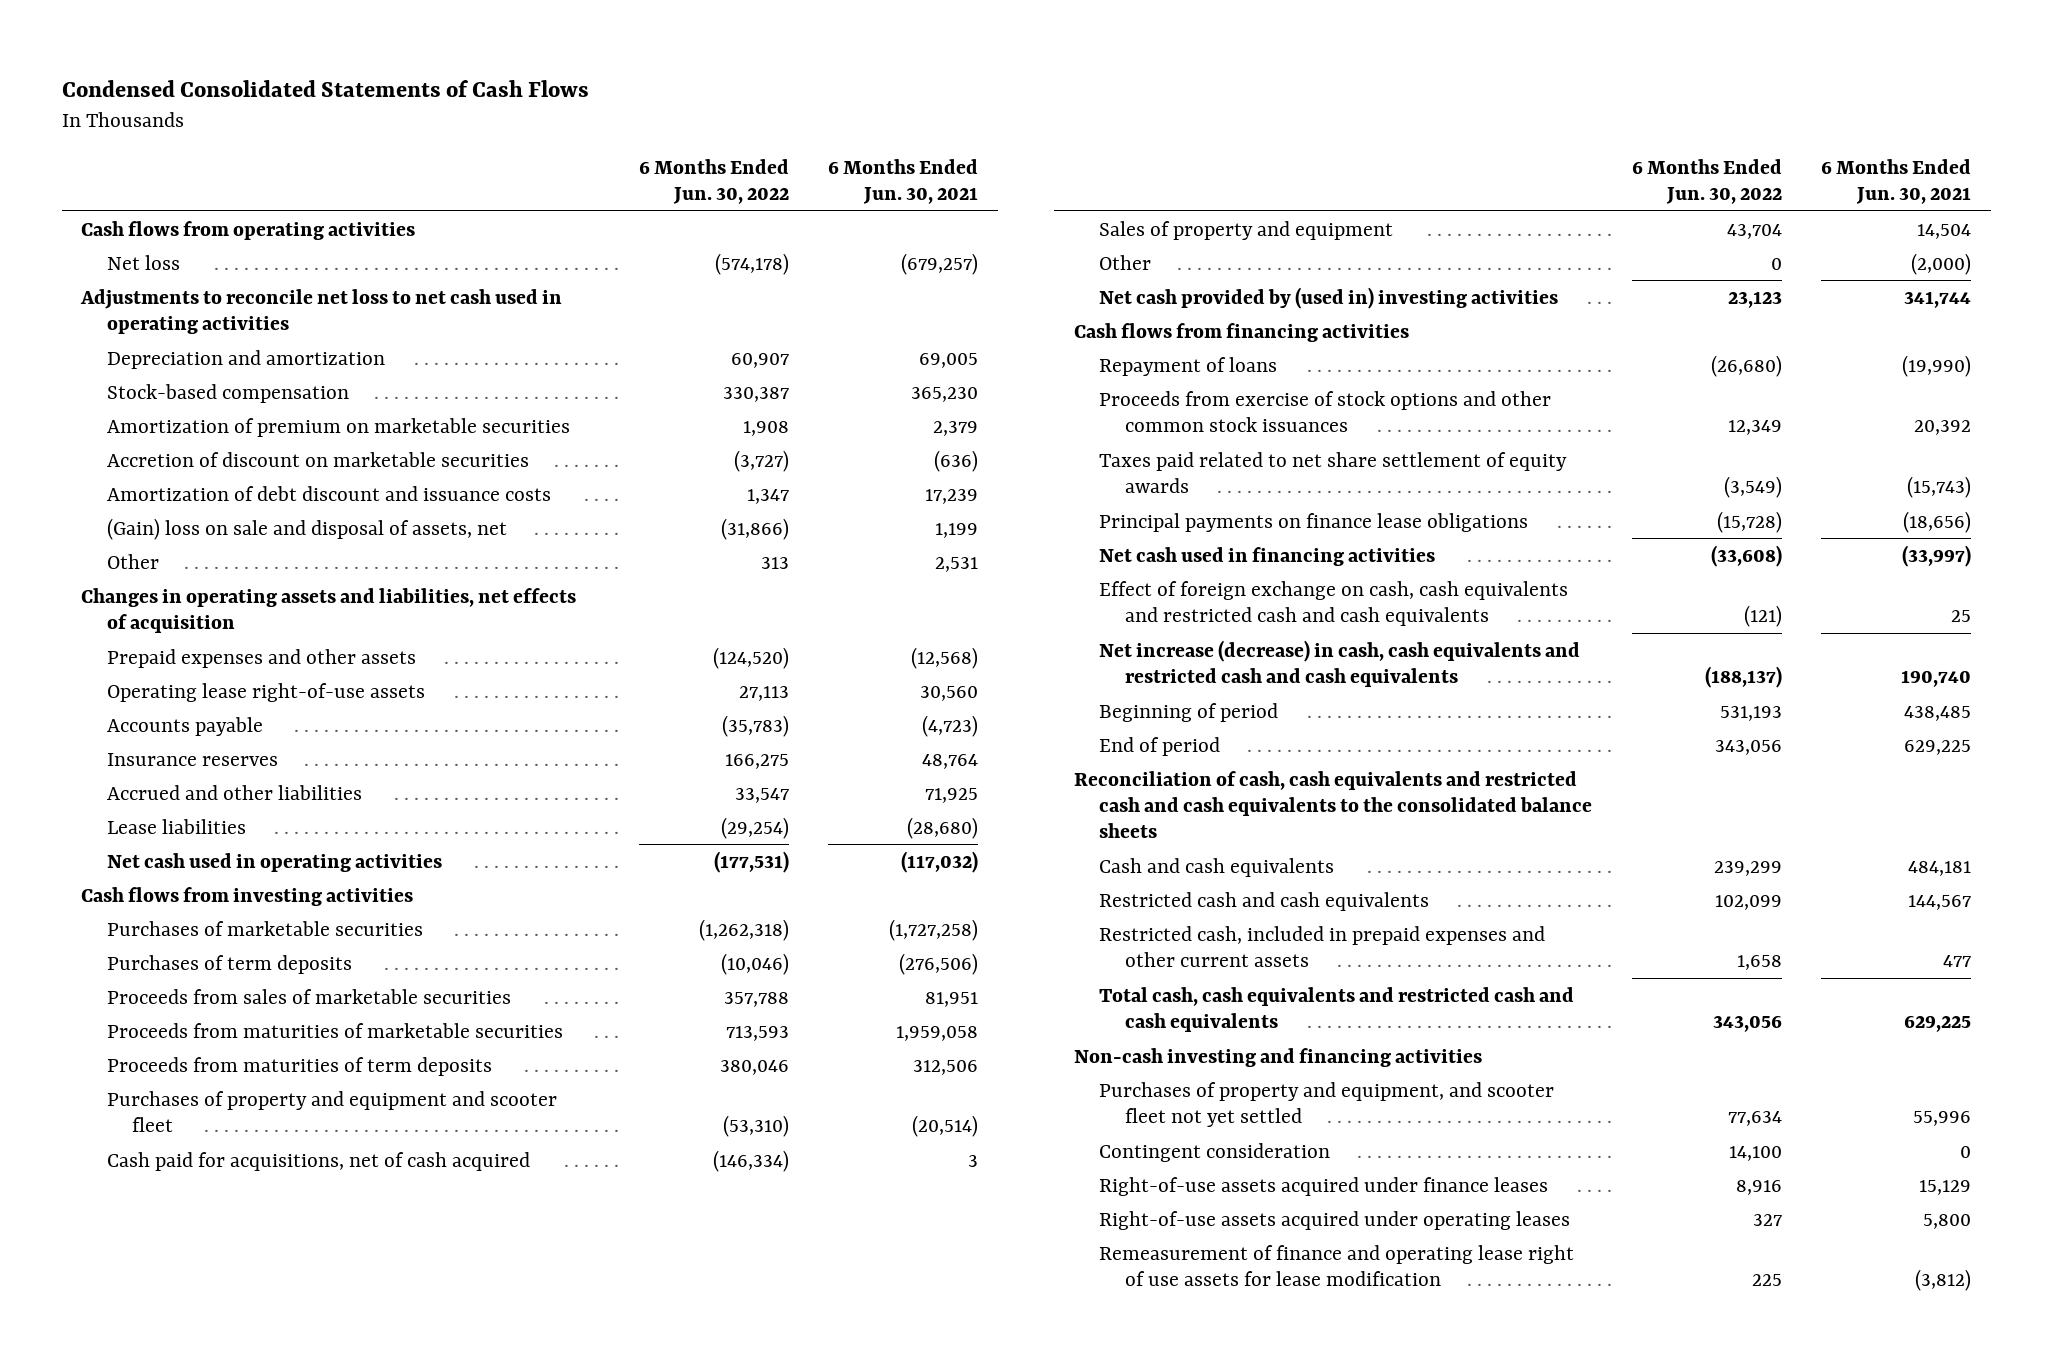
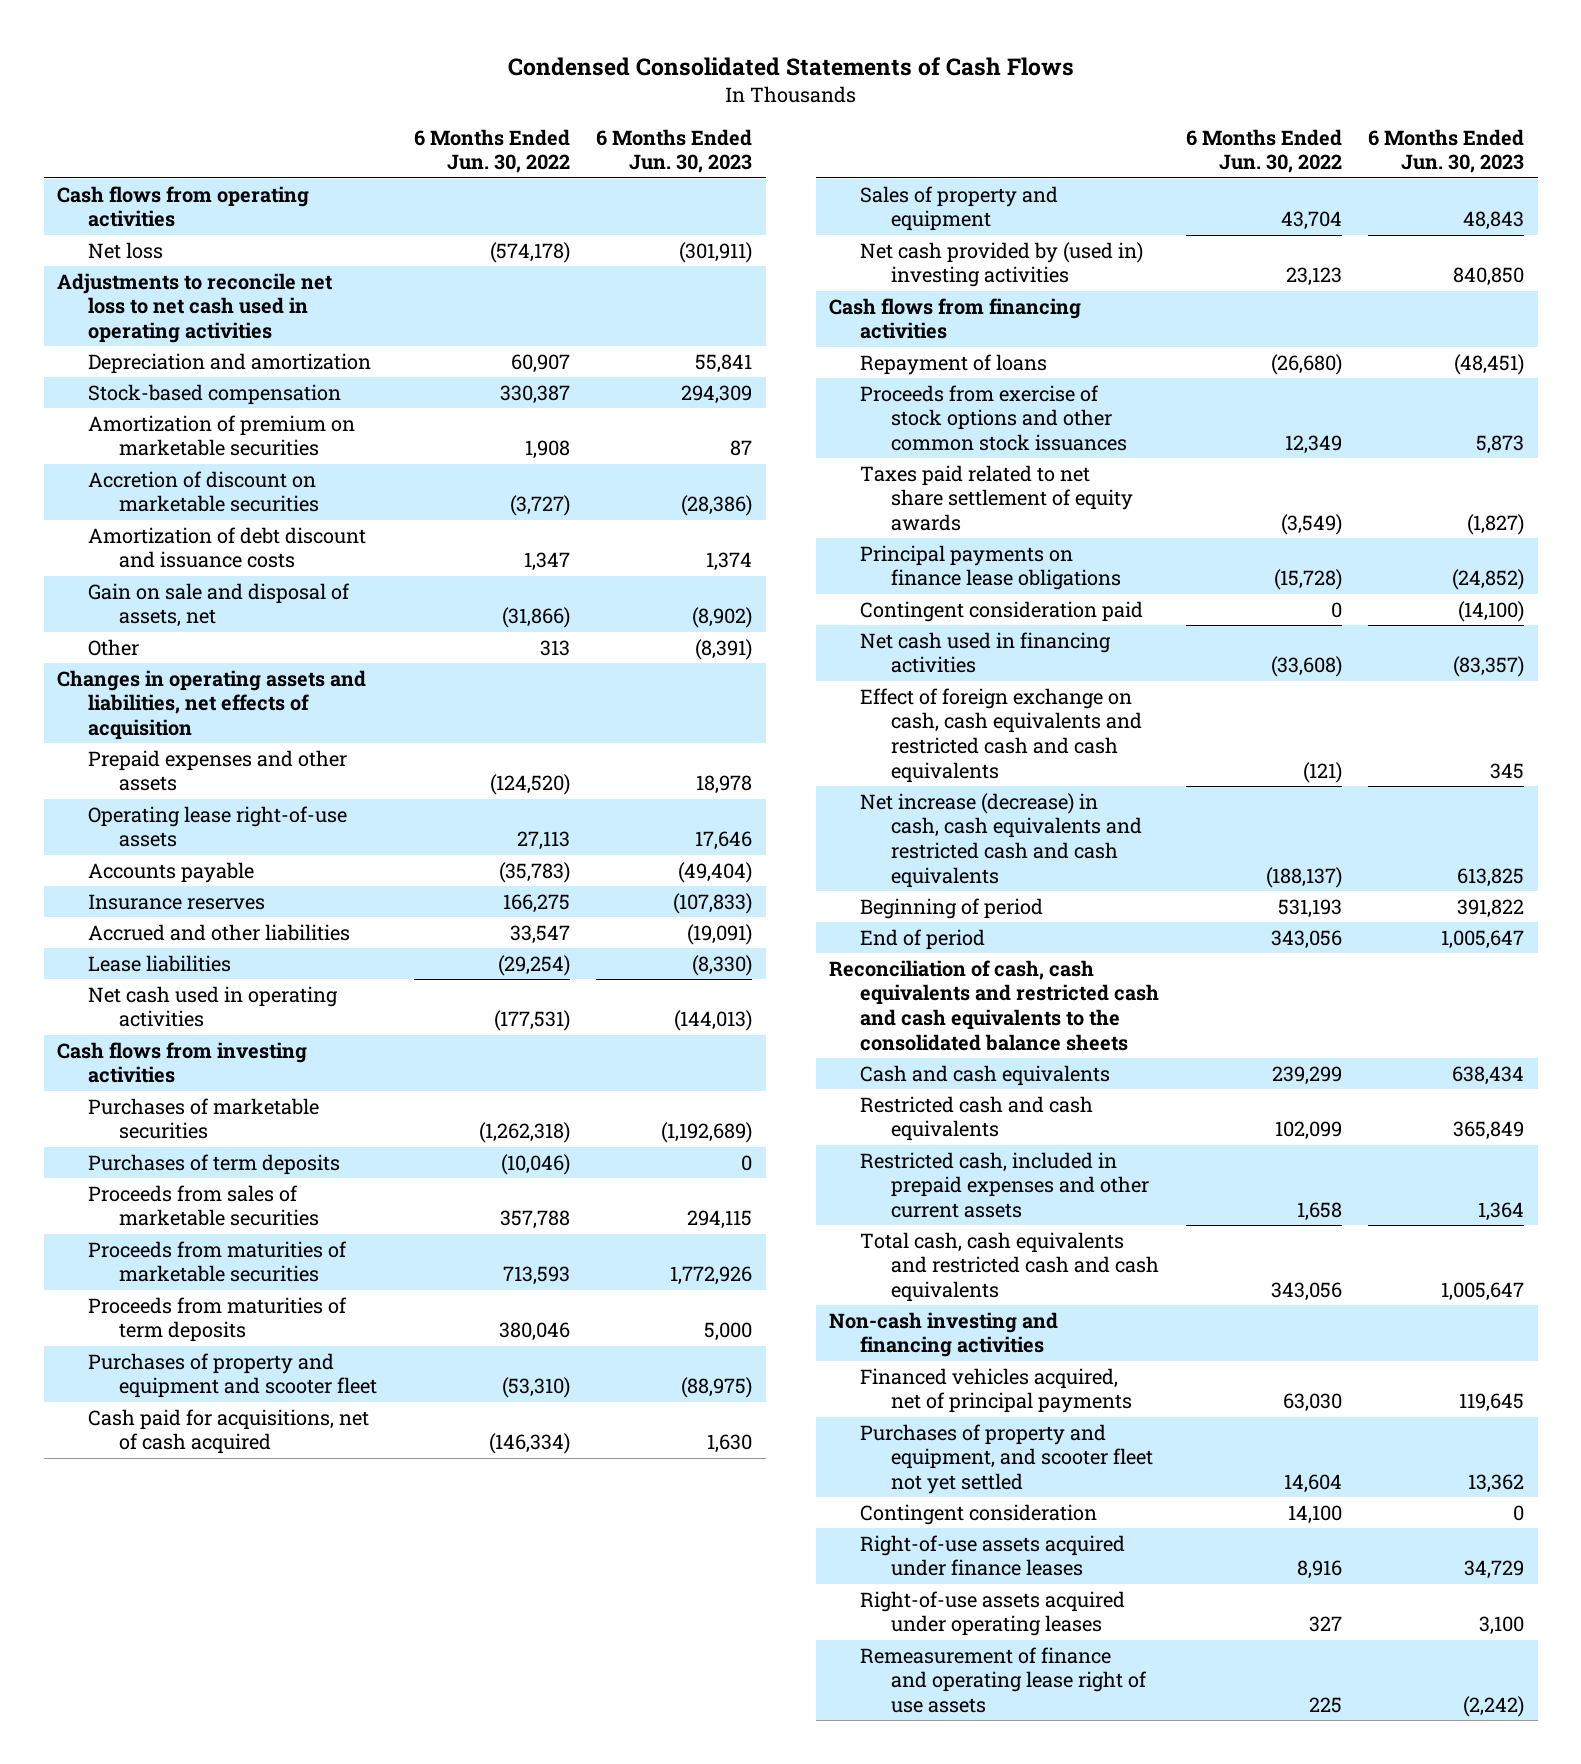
[828,158,979,204] 6 Months Ended Jun. 30, 2021 -> none
none -> [596,128,753,174] 6 Months Ended Jun. 30, 2023
[106,517,507,540] (Gain) loss on sale and disposal of assets, net -> [88,582,351,628] Gain on sale and disposal of assets, net
[1099,254,1152,270] Other -> none
none -> [860,600,1144,622] Contingent consideration paid
none -> [860,1367,1133,1414] Financed vehicles acquired, net of principal payments
[1727,1110,1782,1126] 77,634 -> [1283,1474,1342,1494] 14,604
[1099,1244,1575,1286] Remeasurement of finance and operating lease right of use assets for lease modification -> [860,1646,1148,1714] Remeasurement of finance and operating lease right of use assets

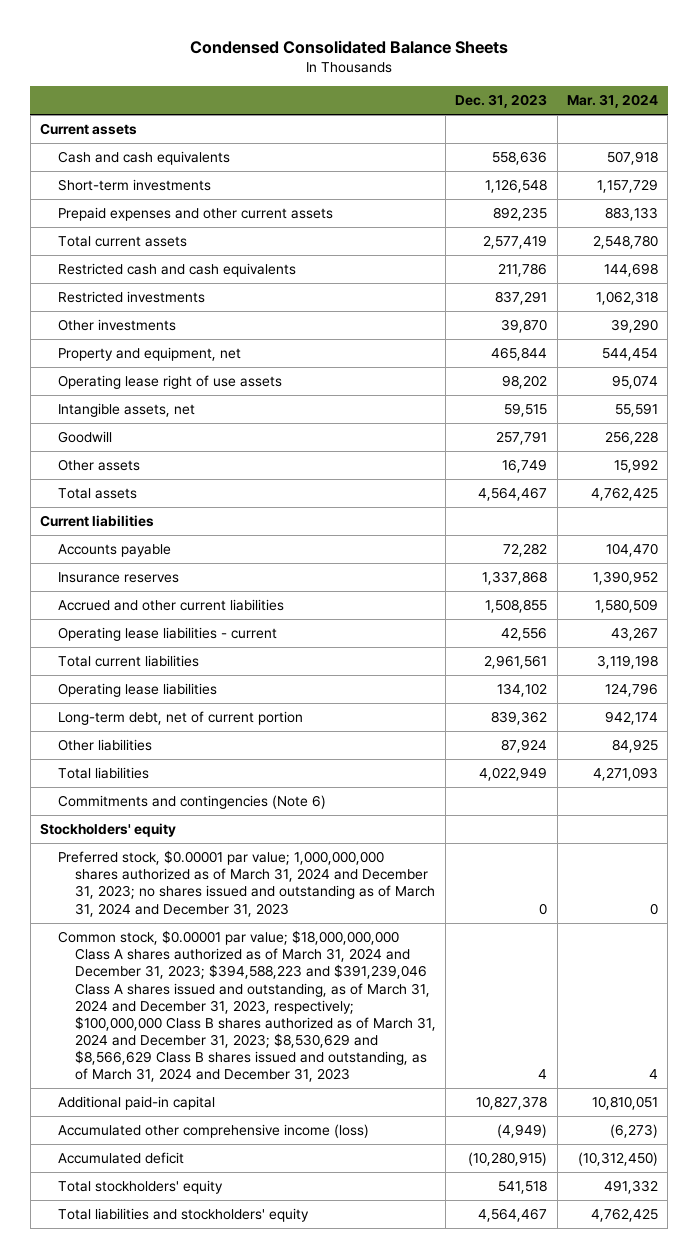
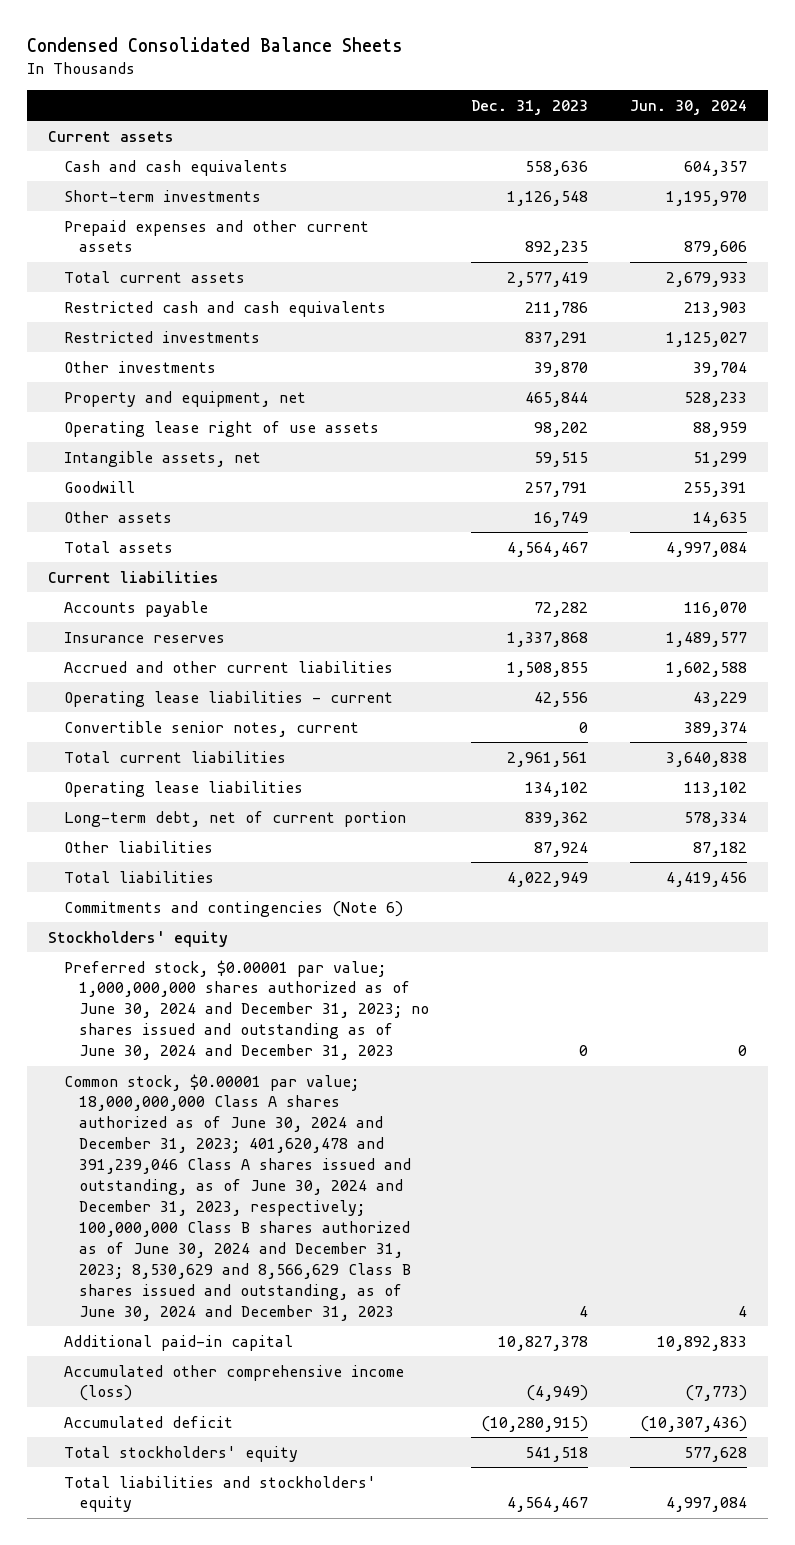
[567,94,659,109] Mar. 31, 2024 -> none
none -> [630,99,748,115] Jun. 30, 2024
none -> [63,720,359,737] Convertible senior notes, current
[57,850,435,917] Preferred stock, $0.00001 par value; 1,000,000,000 shares authorized as of March 31, 2024 and December 31, 2023; no shares issued and outstanding as of March 31, 2024 and December 31, 2023 -> [63,959,430,1061] Preferred stock, $0.00001 par value; 1,000,000,000 shares authorized as of June 30, 2024 and December 31, 2023; no shares issued and outstanding as of June 30, 2024 and December 31, 2023
[57,930,436,1083] Common stock, $0.00001 par value; $18,000,000,000 Class A shares authorized as of March 31, 2024 and December 31, 2023; $394,588,223 and $391,239,046 Class A shares issued and outstanding, as of March 31, 2024 and December 31, 2023, respectively; $100,000,000 Class B shares authorized as of March 31, 2024 and December 31, 2023; $8,530,629 and $8,566,629 Class B shares issued and outstanding, as of March 31, 2024 and December 31, 2023 -> [63,1073,412,1321] Common stock, $0.00001 par value; 18,000,000,000 Class A shares authorized as of June 30, 2024 and December 31, 2023; 401,620,478 and 391,239,046 Class A shares issued and outstanding, as of June 30, 2024 and December 31, 2023, respectively; 100,000,000 Class B shares authorized as of June 30, 2024 and December 31, 2023; 8,530,629 and 8,566,629 Class B shares issued and outstanding, as of June 30, 2024 and December 31, 2023

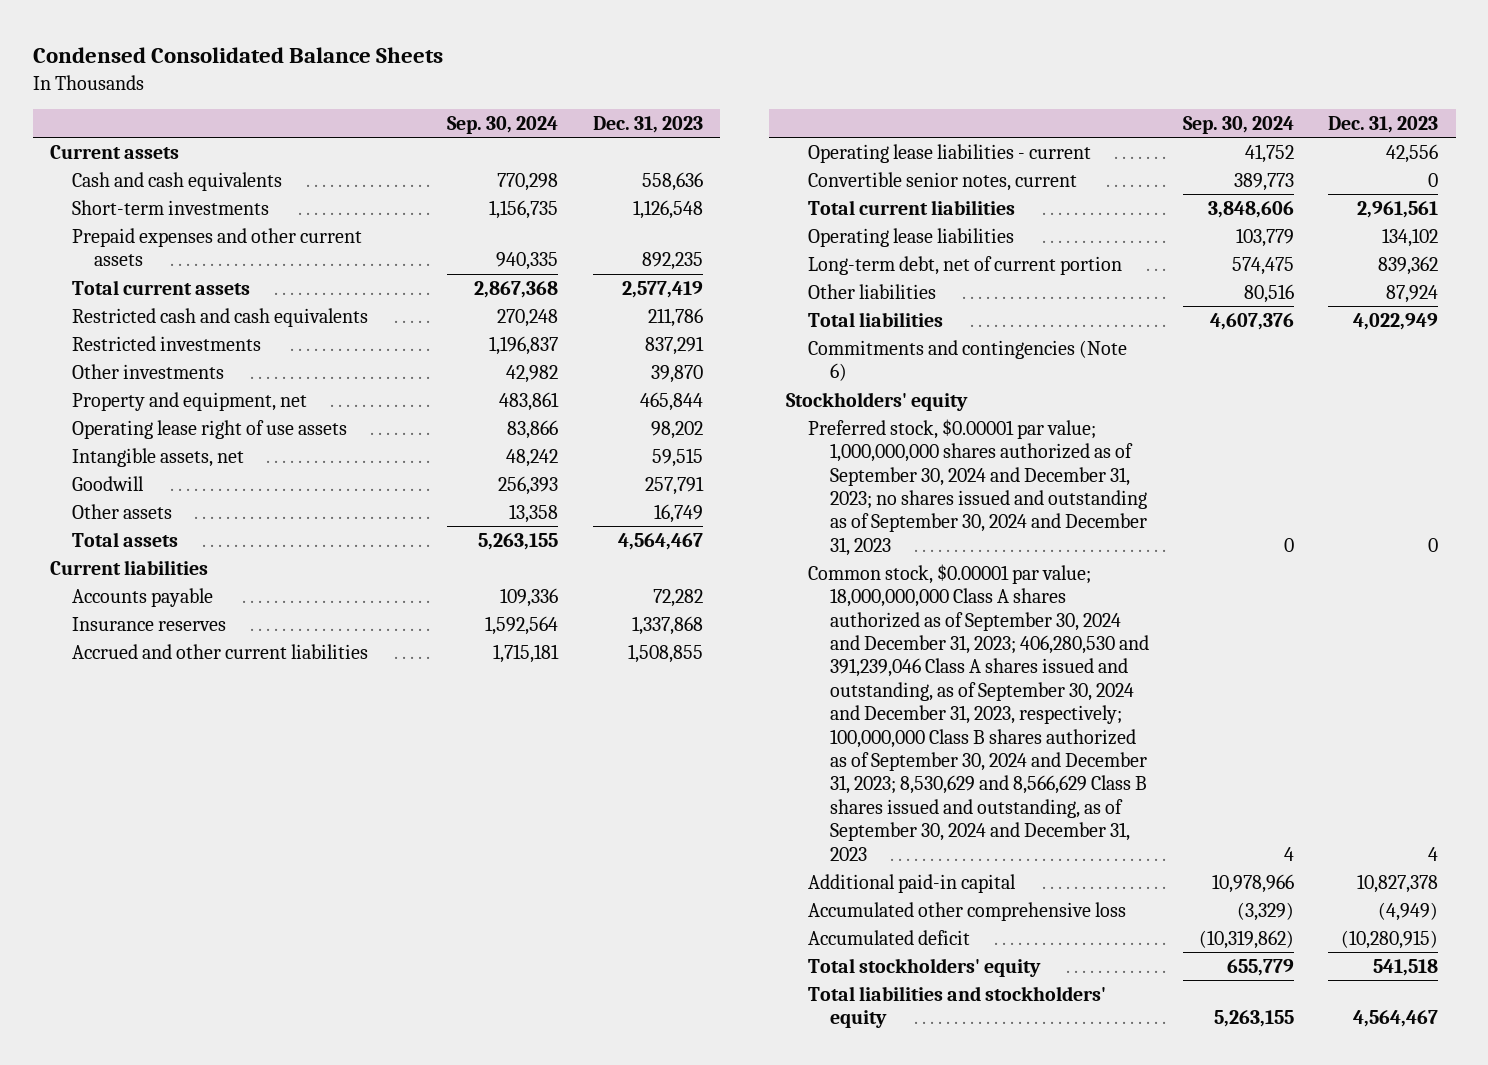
[630,99,748,115] Jun. 30, 2024 -> none
none -> [447,116,559,135] Sep. 30, 2024
[63,959,430,1061] Preferred stock, $0.00001 par value; 1,000,000,000 shares authorized as of June 30, 2024 and December 31, 2023; no shares issued and outstanding as of June 30, 2024 and December 31, 2023 -> [807,418,1147,556] Preferred stock, $0.00001 par value; 1,000,000,000 shares authorized as of September 30, 2024 and December 31, 2023; no shares issued and outstanding as of September 30, 2024 and December 31, 2023
[63,1073,412,1321] Common stock, $0.00001 par value; 18,000,000,000 Class A shares authorized as of June 30, 2024 and December 31, 2023; 401,620,478 and 391,239,046 Class A shares issued and outstanding, as of June 30, 2024 and December 31, 2023, respectively; 100,000,000 Class B shares authorized as of June 30, 2024 and December 31, 2023; 8,530,629 and 8,566,629 Class B shares issued and outstanding, as of June 30, 2024 and December 31, 2023 -> [807,563,1149,861] Common stock, $0.00001 par value; 18,000,000,000 Class A shares authorized as of September 30, 2024 and December 31, 2023; 406,280,530 and 391,239,046 Class A shares issued and outstanding, as of September 30, 2024 and December 31, 2023, respectively; 100,000,000 Class B shares authorized as of September 30, 2024 and December 31, 2023; 8,530,629 and 8,566,629 Class B shares issued and outstanding, as of September 30, 2024 and December 31, 2023
[63,1364,404,1402] Accumulated other comprehensive income (loss) -> [807,901,1126,921] Accumulated other comprehensive loss

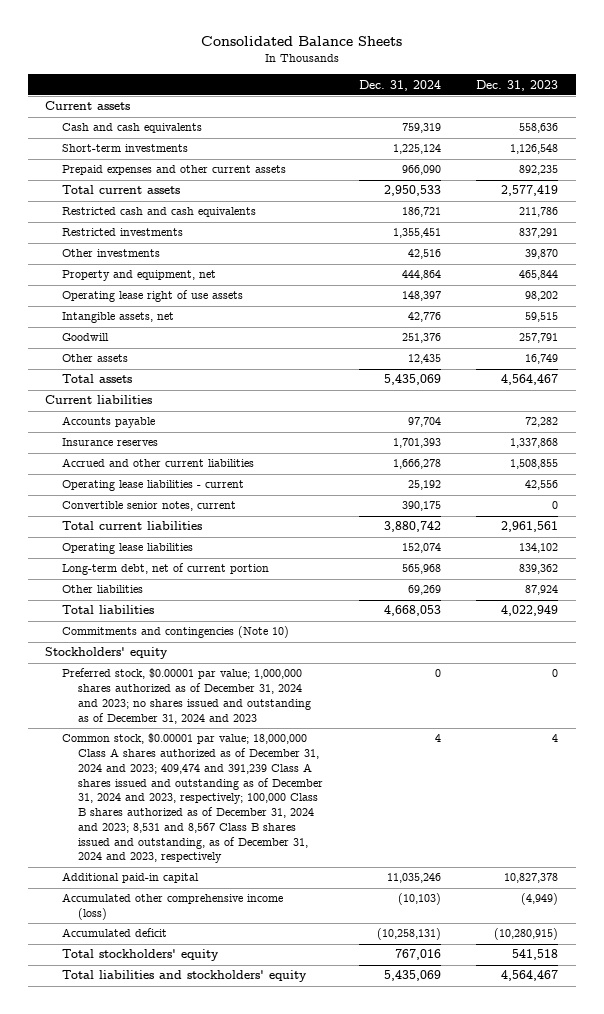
[32,47,443,64] Condensed Consolidated Balance Sheets -> [200,36,402,47] Consolidated Balance Sheets
[447,116,559,135] Sep. 30, 2024 -> none
none -> [358,79,441,91] Dec. 31, 2024
[807,339,1127,382] Commitments and contingencies (Note 6) -> [61,626,289,639] Commitments and contingencies (Note 10)
[807,418,1147,556] Preferred stock, $0.00001 par value; 1,000,000,000 shares authorized as of September 30, 2024 and December 31, 2023; no shares issued and outstanding as of September 30, 2024 and December 31, 2023 -> [61,668,312,724] Preferred stock, $0.00001 par value; 1,000,000 shares authorized as of December 31, 2024 and 2023; no shares issued and outstanding as of December 31, 2024 and 2023
[807,563,1149,861] Common stock, $0.00001 par value; 18,000,000,000 Class A shares authorized as of September 30, 2024 and December 31, 2023; 406,280,530 and 391,239,046 Class A shares issued and outstanding, as of September 30, 2024 and December 31, 2023, respectively; 100,000,000 Class B shares authorized as of September 30, 2024 and December 31, 2023; 8,530,629 and 8,566,629 Class B shares issued and outstanding, as of September 30, 2024 and December 31, 2023 -> [61,733,324,864] Common stock, $0.00001 par value; 18,000,000 Class A shares authorized as of December 31, 2024 and 2023; 409,474 and 391,239 Class A shares issued and outstanding as of December 31, 2024 and 2023, respectively; 100,000 Class B shares authorized as of December 31, 2024 and 2023; 8,531 and 8,567 Class B shares issued and outstanding, as of December 31, 2024 and 2023, respectively
[807,901,1126,921] Accumulated other comprehensive loss -> [61,893,283,921] Accumulated other comprehensive income (loss)

